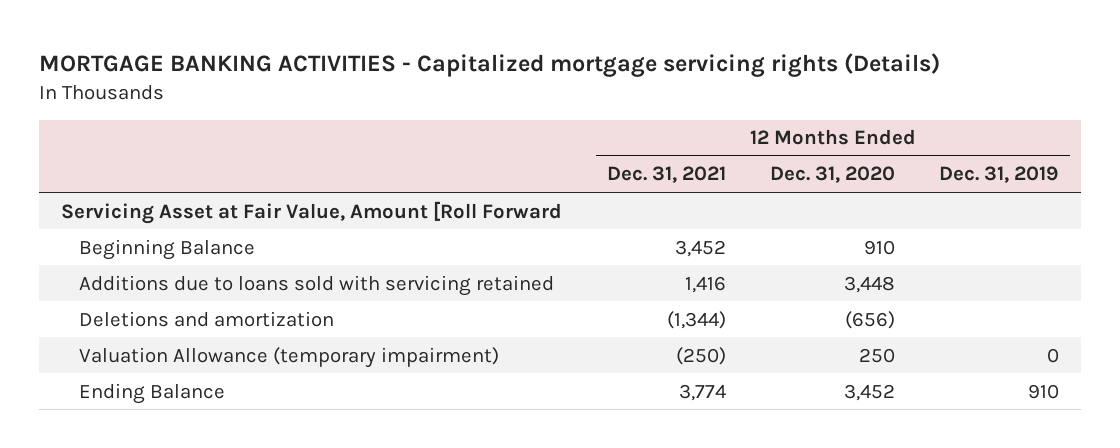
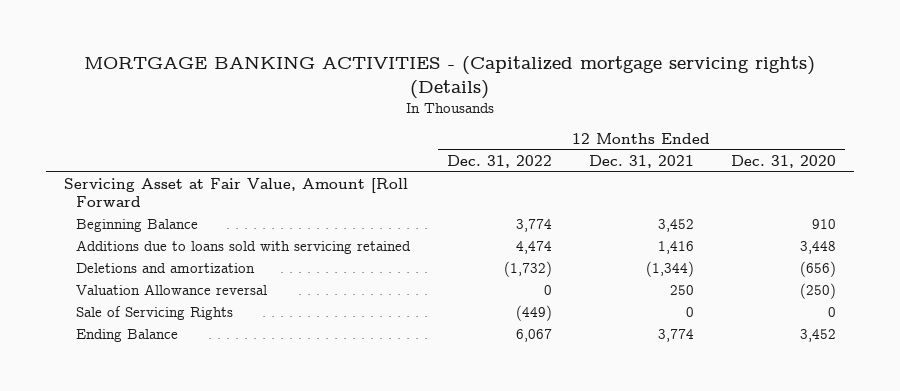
[39,53,941,78] MORTGAGE BANKING ACTIVITIES - Capitalized mortgage servicing rights (Details) -> [84,56,816,99] MORTGAGE BANKING ACTIVITIES - (Capitalized mortgage servicing rights) (Details)
[939,166,1060,184] Dec. 31, 2019 -> none
none -> [446,155,552,169] Dec. 31, 2022
[79,346,500,368] Valuation Allowance (temporary impairment) -> [75,284,267,296] Valuation Allowance reversal
[675,346,726,365] (250) -> [669,285,694,296] 250
[858,347,895,363] 250 -> [799,283,836,300] (250)
none -> [75,306,233,321] Sale of Servicing Rights

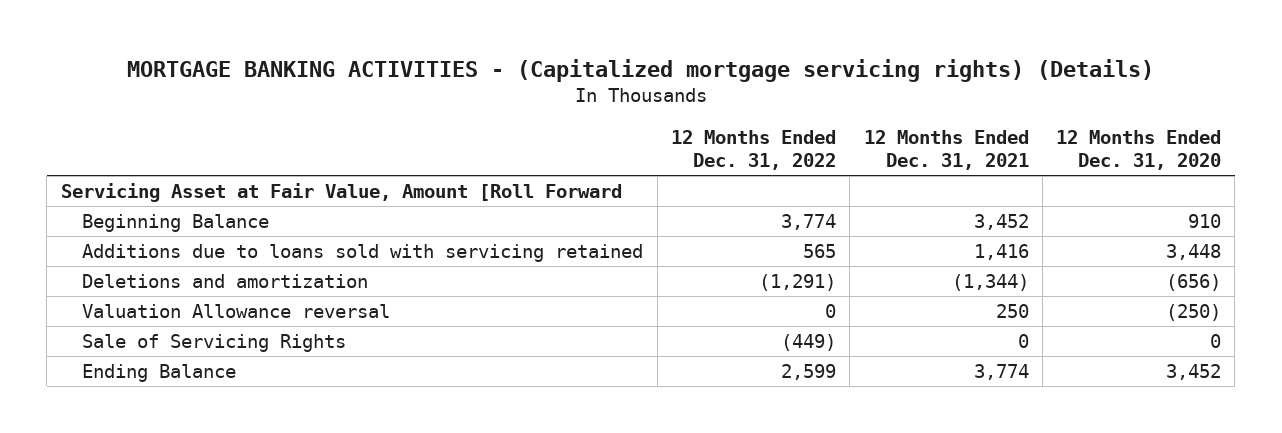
[515,241,552,255] 4,474 -> [803,244,837,259] 565
[503,261,552,278] (1,732) -> [759,274,837,292] (1,291)
[515,329,552,343] 6,067 -> [781,364,837,381] 2,599

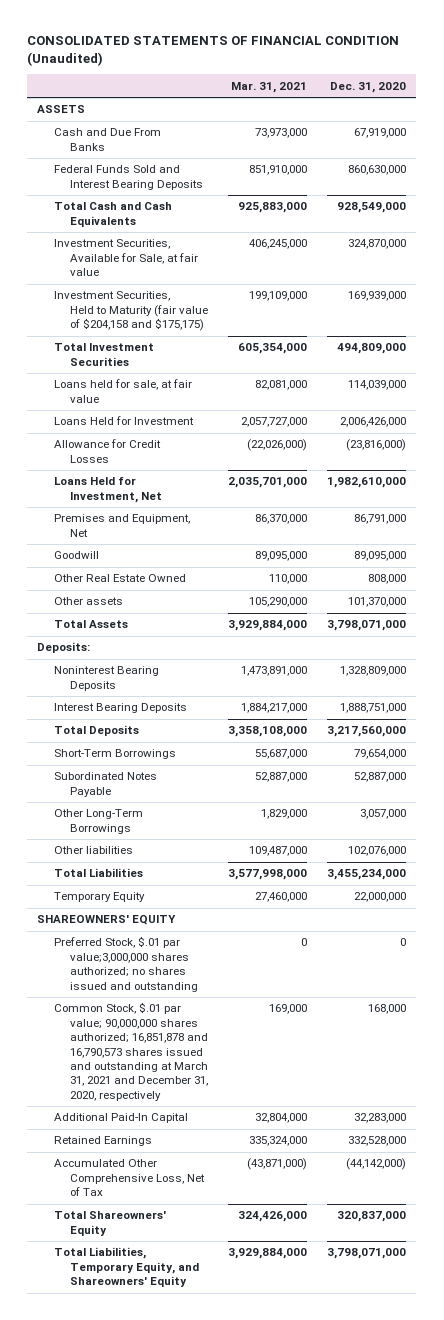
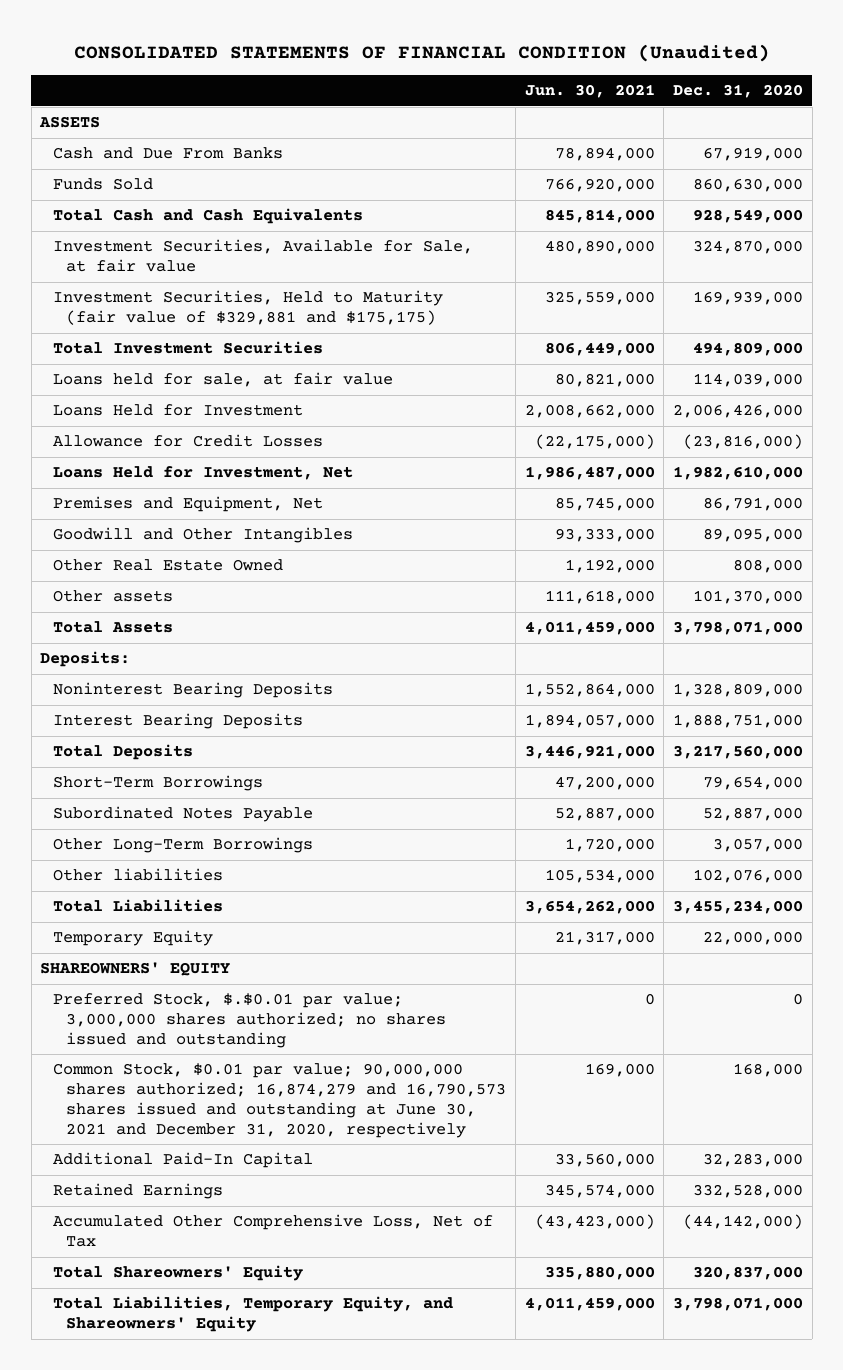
[231,81,308,93] Mar. 31, 2021 -> none
none -> [524,84,655,99] Jun. 30, 2021
[53,165,204,190] Federal Funds Sold and Interest Bearing Deposits -> [53,178,154,191] Funds Sold
[53,291,209,332] Investment Securities, Held to Maturity (fair value of $204,158 and $175,175) -> [53,290,444,326] Investment Securities, Held to Maturity (fair value of $329,881 and $175,175)
[53,551,99,560] Goodwill -> [53,527,354,544] Goodwill and Other Intangibles
[53,936,199,992] Preferred Stock, $.01 par value;3,000,000 shares authorized; no shares issued and outstanding -> [53,993,447,1048] Preferred Stock, $.$0.01 par value; 3,000,000 shares authorized; no shares issued and outstanding
[53,1002,209,1101] Common Stock, $.01 par value; 90,000,000 shares authorized; 16,851,878 and 16,790,573 shares issued and outstanding at March 31, 2021 and December 31, 2020, respectively -> [53,1063,507,1138] Common Stock, $0.01 par value; 90,000,000 shares authorized; 16,874,279 and 16,790,573 shares issued and outstanding at June 30, 2021 and December 31, 2020, respectively

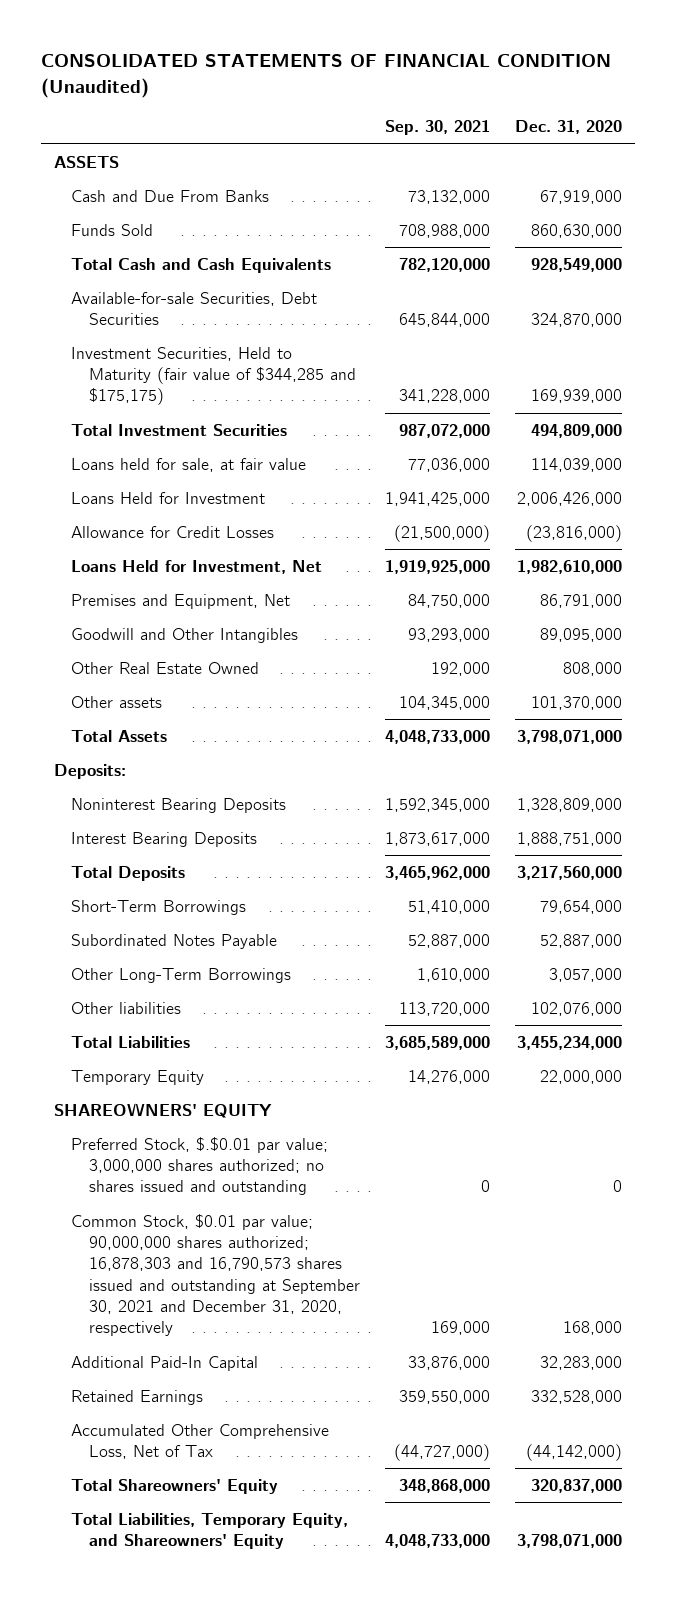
[524,84,655,99] Jun. 30, 2021 -> none
none -> [384,120,490,136] Sep. 30, 2021
[53,239,474,273] Investment Securities, Available for Sale, at fair value -> [71,291,318,326] Available-for-sale Securities, Debt Securities
[53,290,444,326] Investment Securities, Held to Maturity (fair value of $329,881 and $175,175) -> [71,346,356,406] Investment Securities, Held to Maturity (fair value of $344,285 and $175,175)
[53,1063,507,1138] Common Stock, $0.01 par value; 90,000,000 shares authorized; 16,874,279 and 16,790,573 shares issued and outstanding at June 30, 2021 and December 31, 2020, respectively -> [71,1213,360,1337] Common Stock, $0.01 par value; 90,000,000 shares authorized; 16,878,303 and 16,790,573 shares issued and outstanding at September 30, 2021 and December 31, 2020, respectively

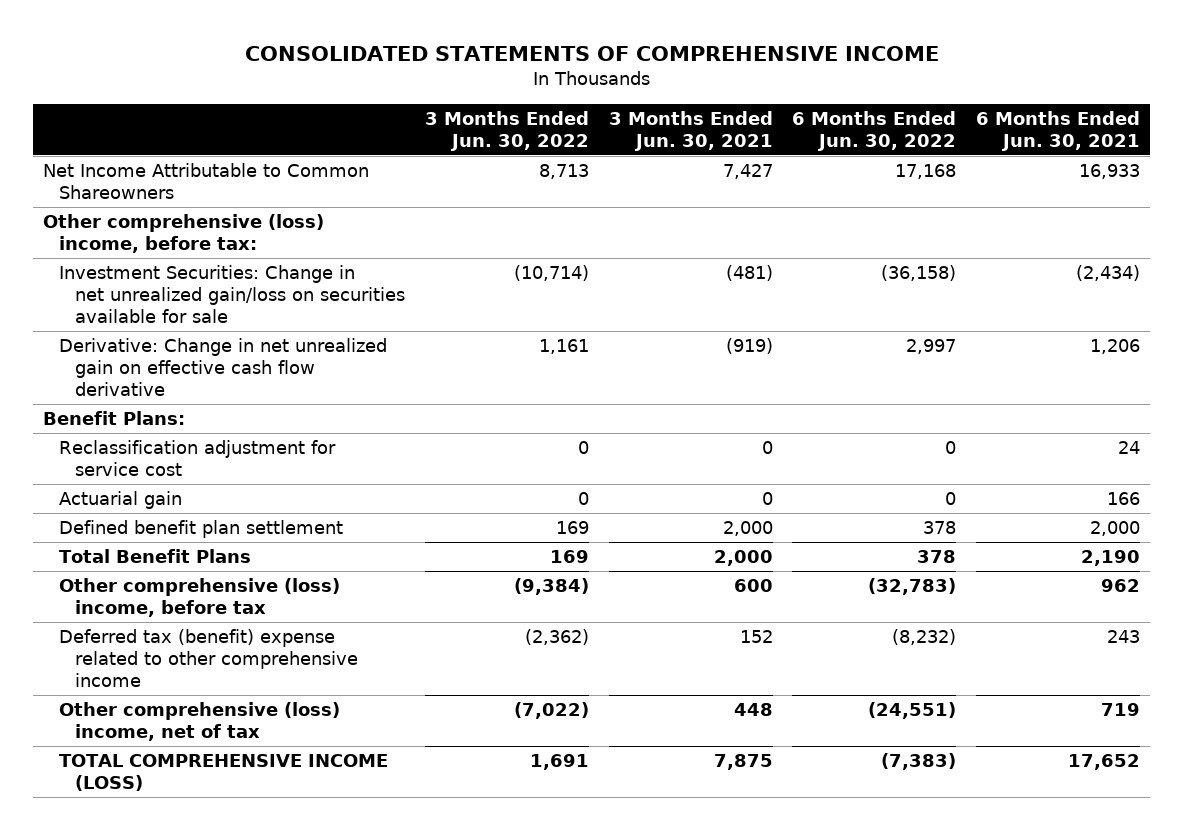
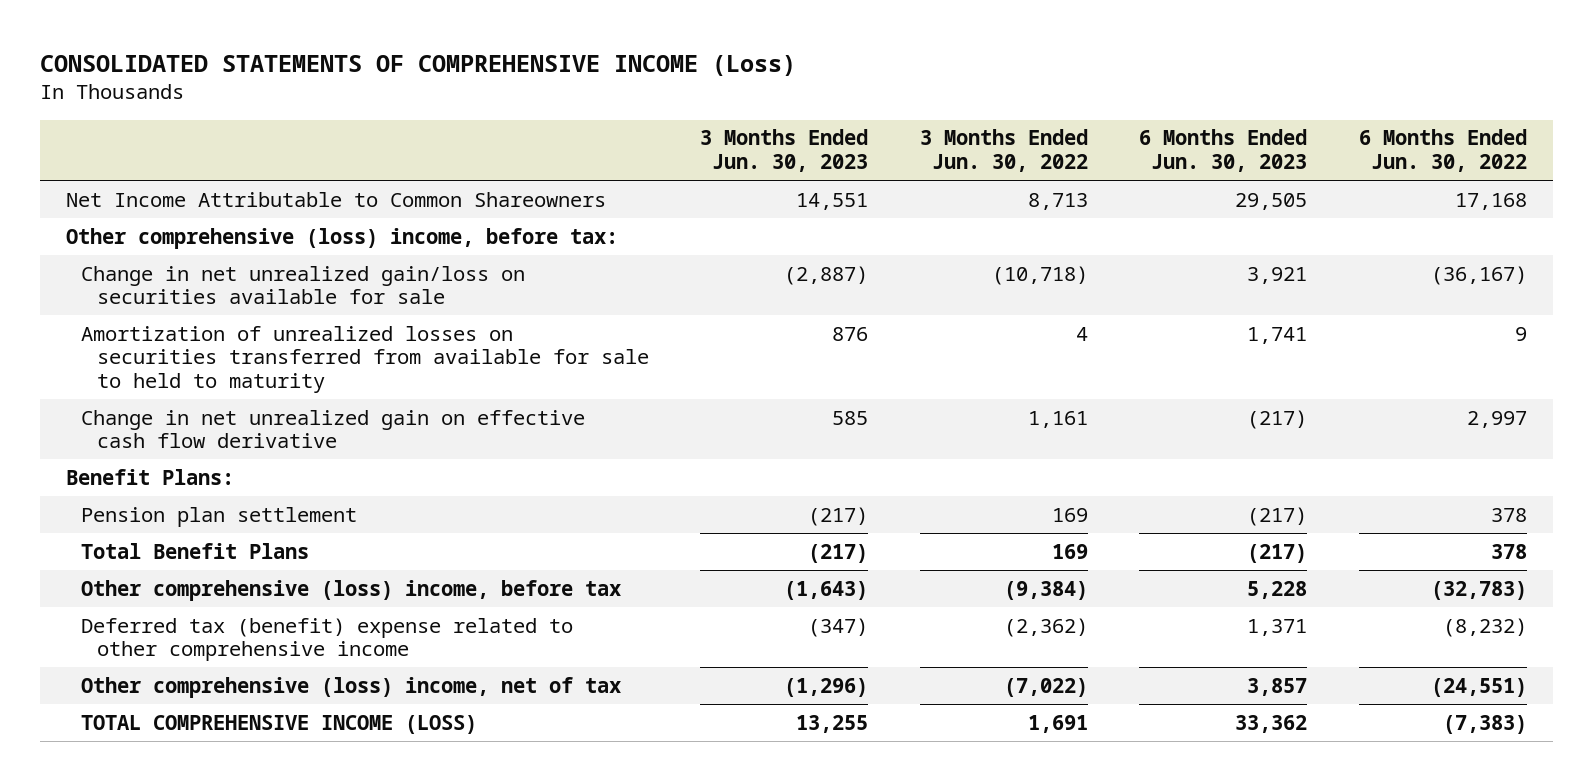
[244,46,939,62] CONSOLIDATED STATEMENTS OF COMPREHENSIVE INCOME -> [39,54,796,76] CONSOLIDATED STATEMENTS OF COMPREHENSIVE INCOME (Loss)
[608,110,773,151] 3 Months Ended Jun. 30, 2021 -> none
[976,110,1141,151] 6 Months Ended Jun. 30, 2021 -> none
none -> [700,129,869,173] 3 Months Ended Jun. 30, 2023
none -> [1139,129,1308,173] 6 Months Ended Jun. 30, 2023
[59,265,406,324] Investment Securities: Change in net unrealized gain/loss on securities available for sale -> [81,265,526,305] Change in net unrealized gain/loss on securities available for sale
[513,265,589,282] (10,714) -> [991,265,1088,285] (10,718)
[881,265,957,282] (36,158) -> [1430,265,1527,285] (36,167)
none -> [81,325,649,393] Amortization of unrealized losses on securities transferred from available for sale to held to maturity
[59,338,388,397] Derivative: Change in net unrealized gain on effective cash flow derivative -> [81,409,586,449] Change in net unrealized gain on effective cash flow derivative
[59,440,337,477] Reclassification adjustment for service cost -> none
[59,491,183,510] Actuarial gain -> none
[59,520,344,539] Defined benefit plan settlement -> [81,506,358,527] Pension plan settlement

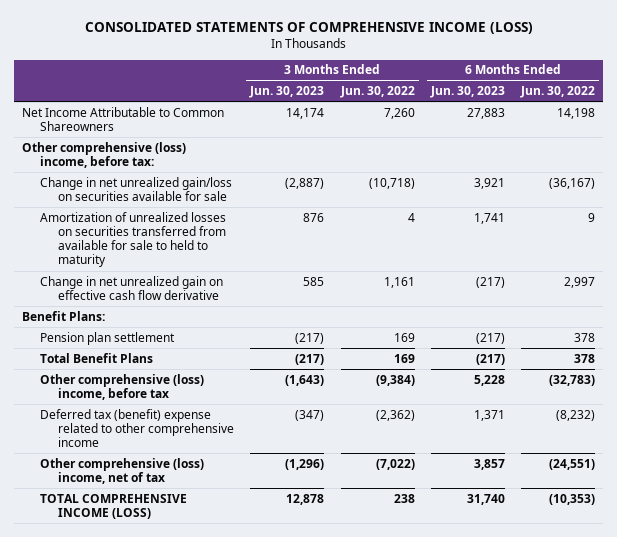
[39,54,796,76] CONSOLIDATED STATEMENTS OF COMPREHENSIVE INCOME (Loss) -> [84,22,533,35] CONSOLIDATED STATEMENTS OF COMPREHENSIVE INCOME (LOSS)
[796,192,869,210] 14,551 -> [286,107,325,119] 14,174
[1027,192,1088,210] 8,713 -> [383,107,415,119] 7,260
[1235,192,1308,210] 29,505 -> [466,107,505,119] 27,883
[1454,192,1527,210] 17,168 -> [557,107,596,119] 14,198
[796,714,869,733] 13,255 -> [286,493,325,505] 12,878
[1027,714,1088,733] 1,691 -> [393,493,415,503] 238
[1235,714,1308,733] 33,362 -> [466,493,505,505] 31,740
[1442,714,1527,734] (7,383) -> [549,493,596,505] (10,353)

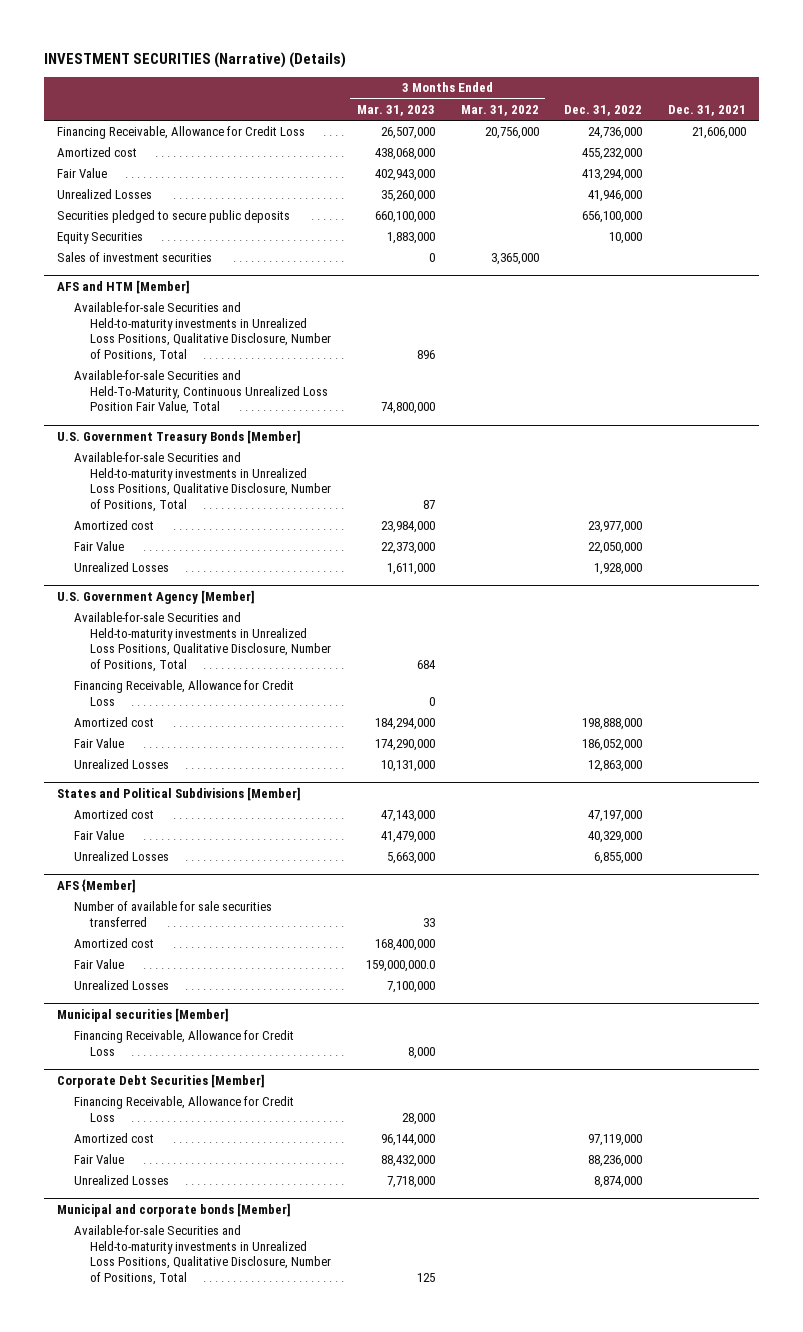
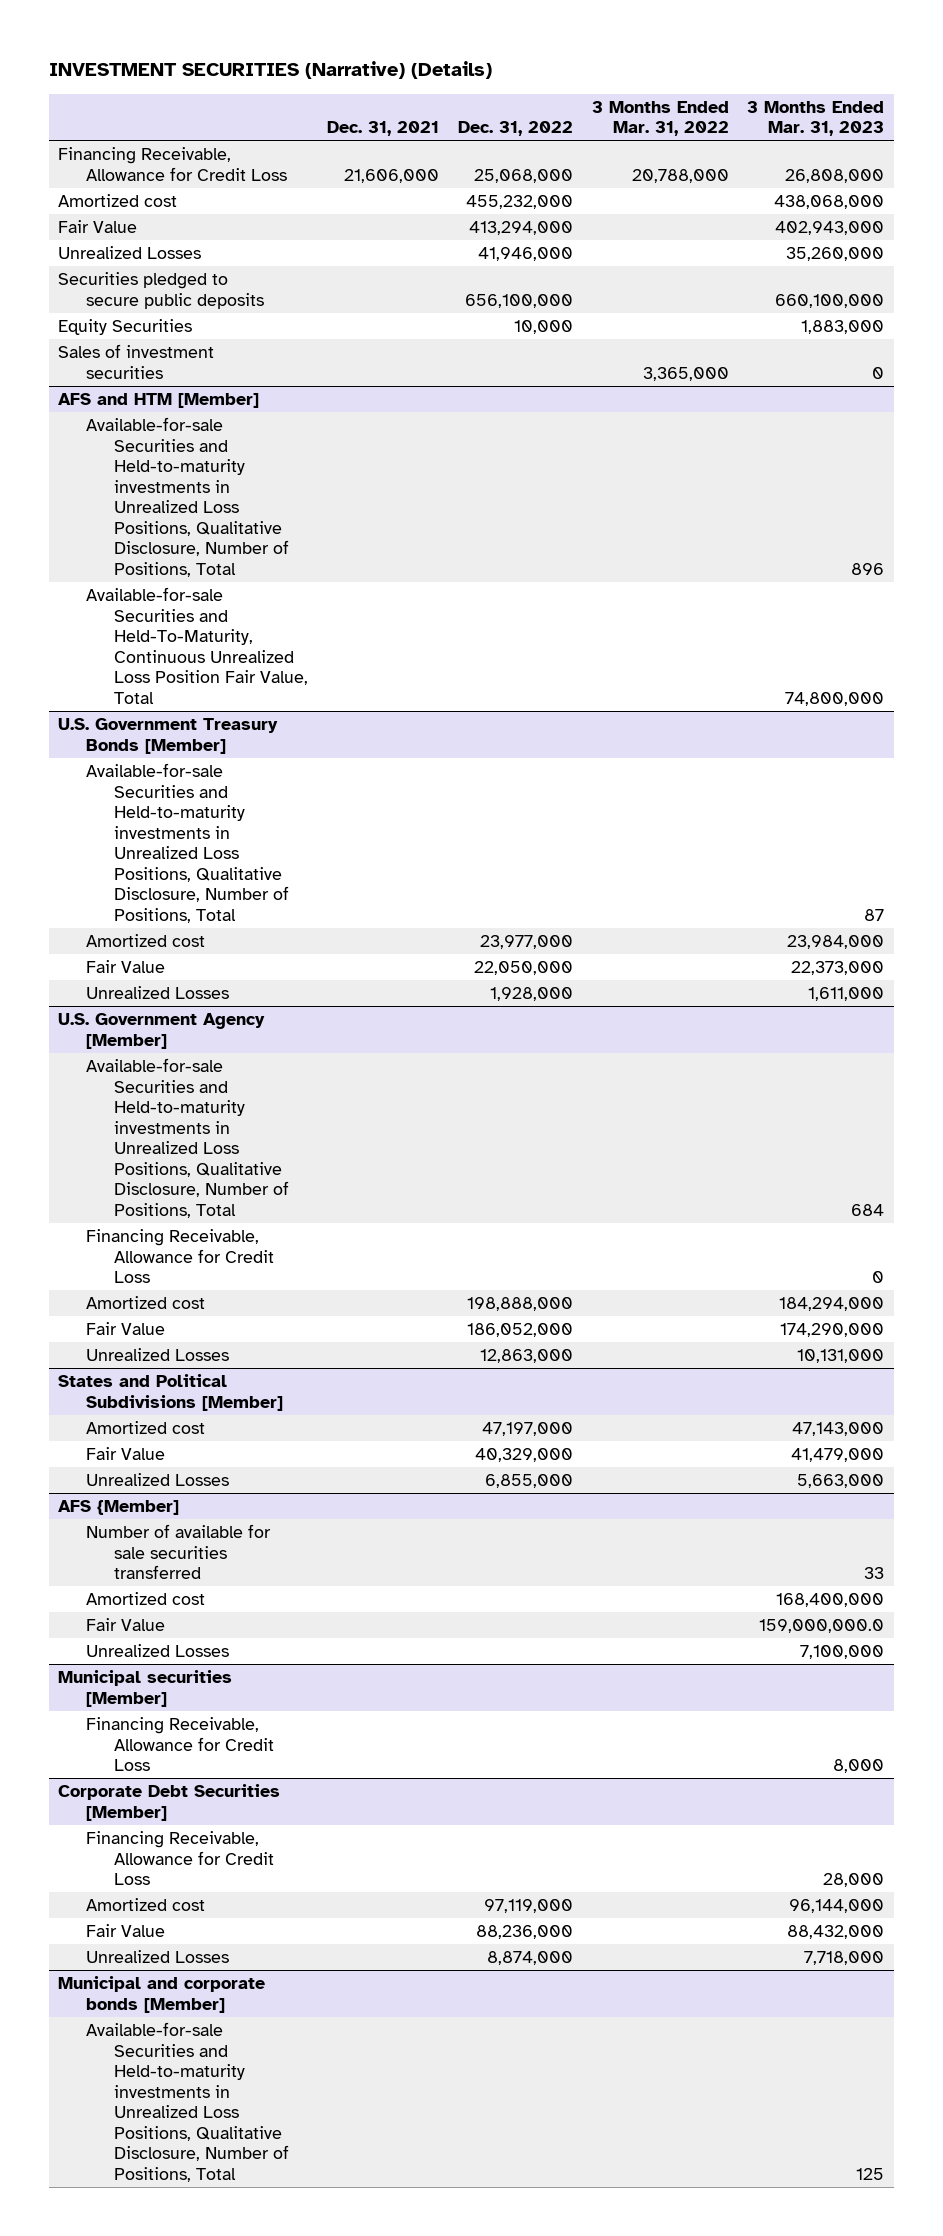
[380,127,435,140] 26,507,000 -> [785,168,885,183] 26,808,000
[484,127,539,140] 20,756,000 -> [631,168,729,183] 20,788,000
[588,127,643,140] 24,736,000 -> [473,168,573,183] 25,068,000

